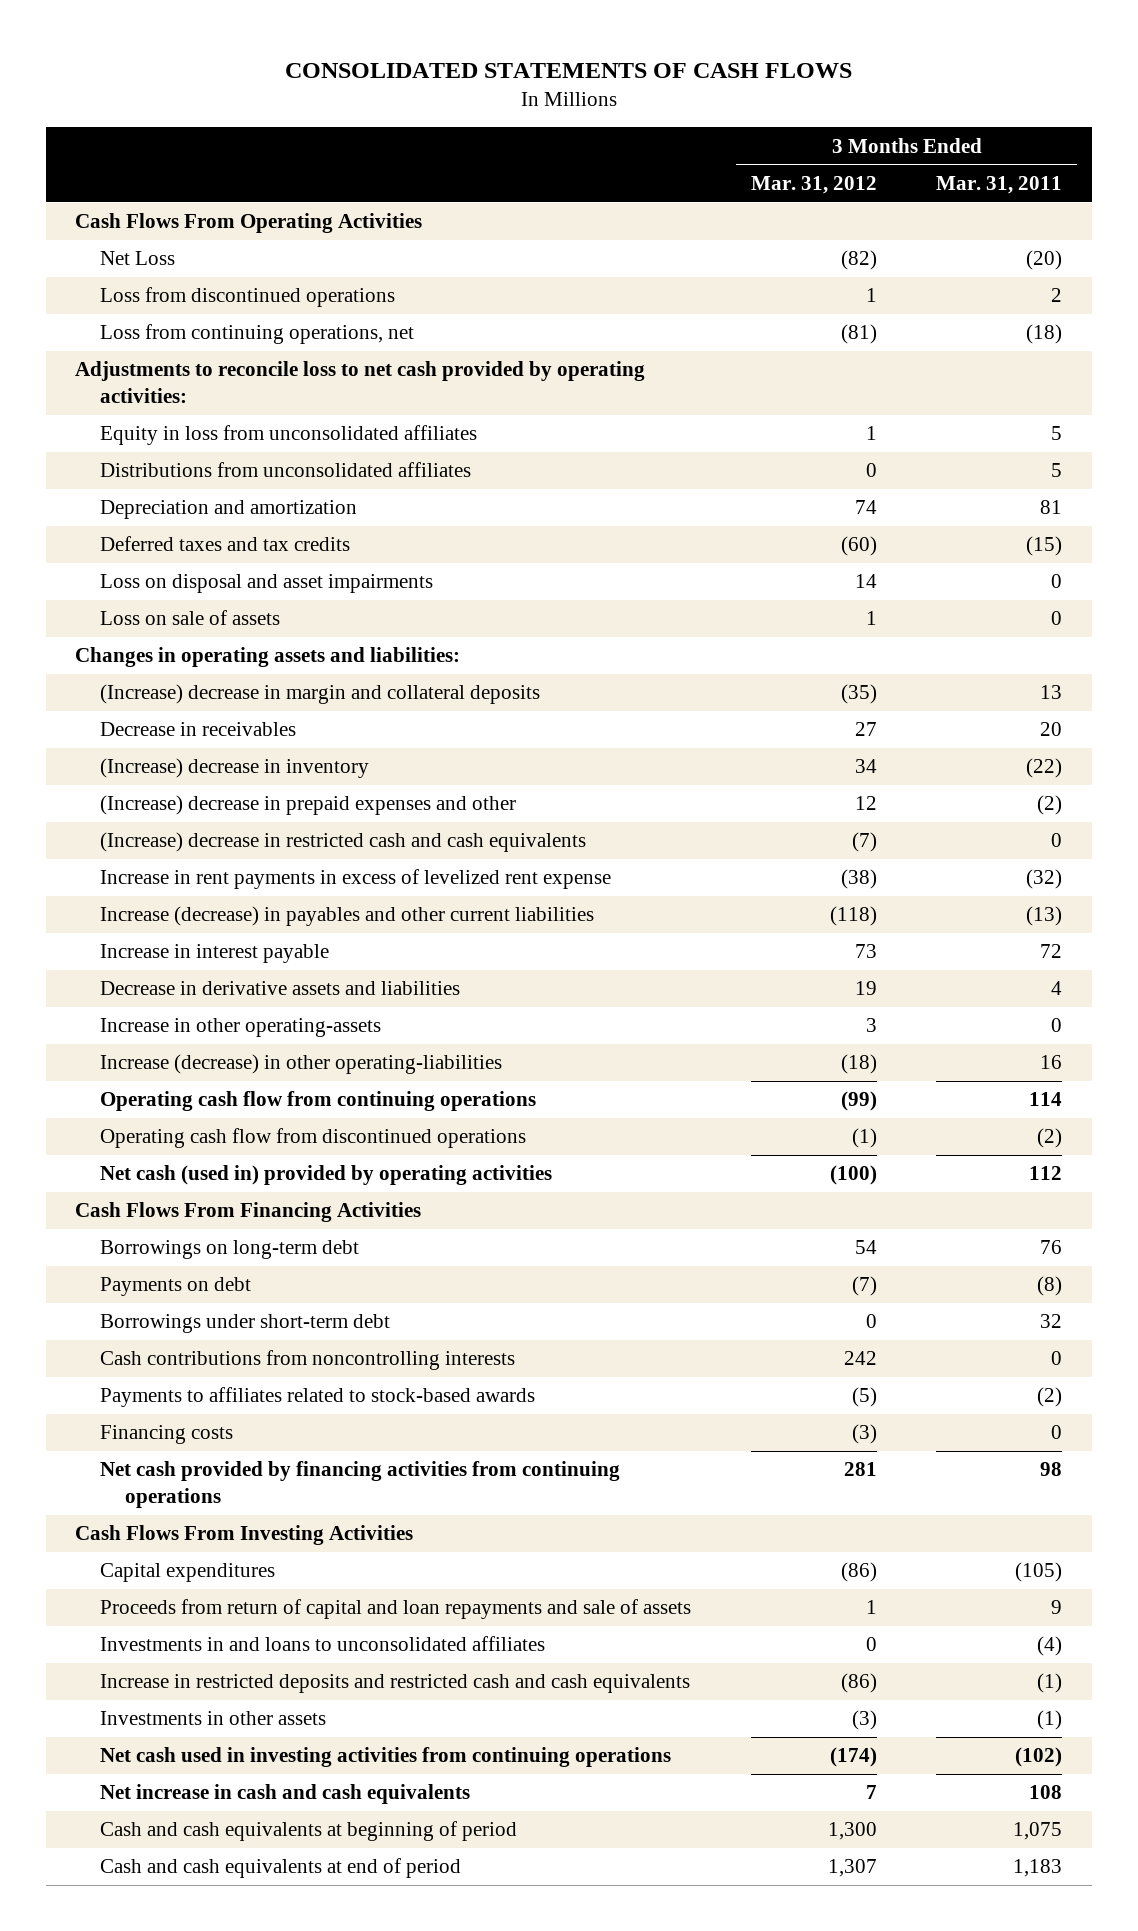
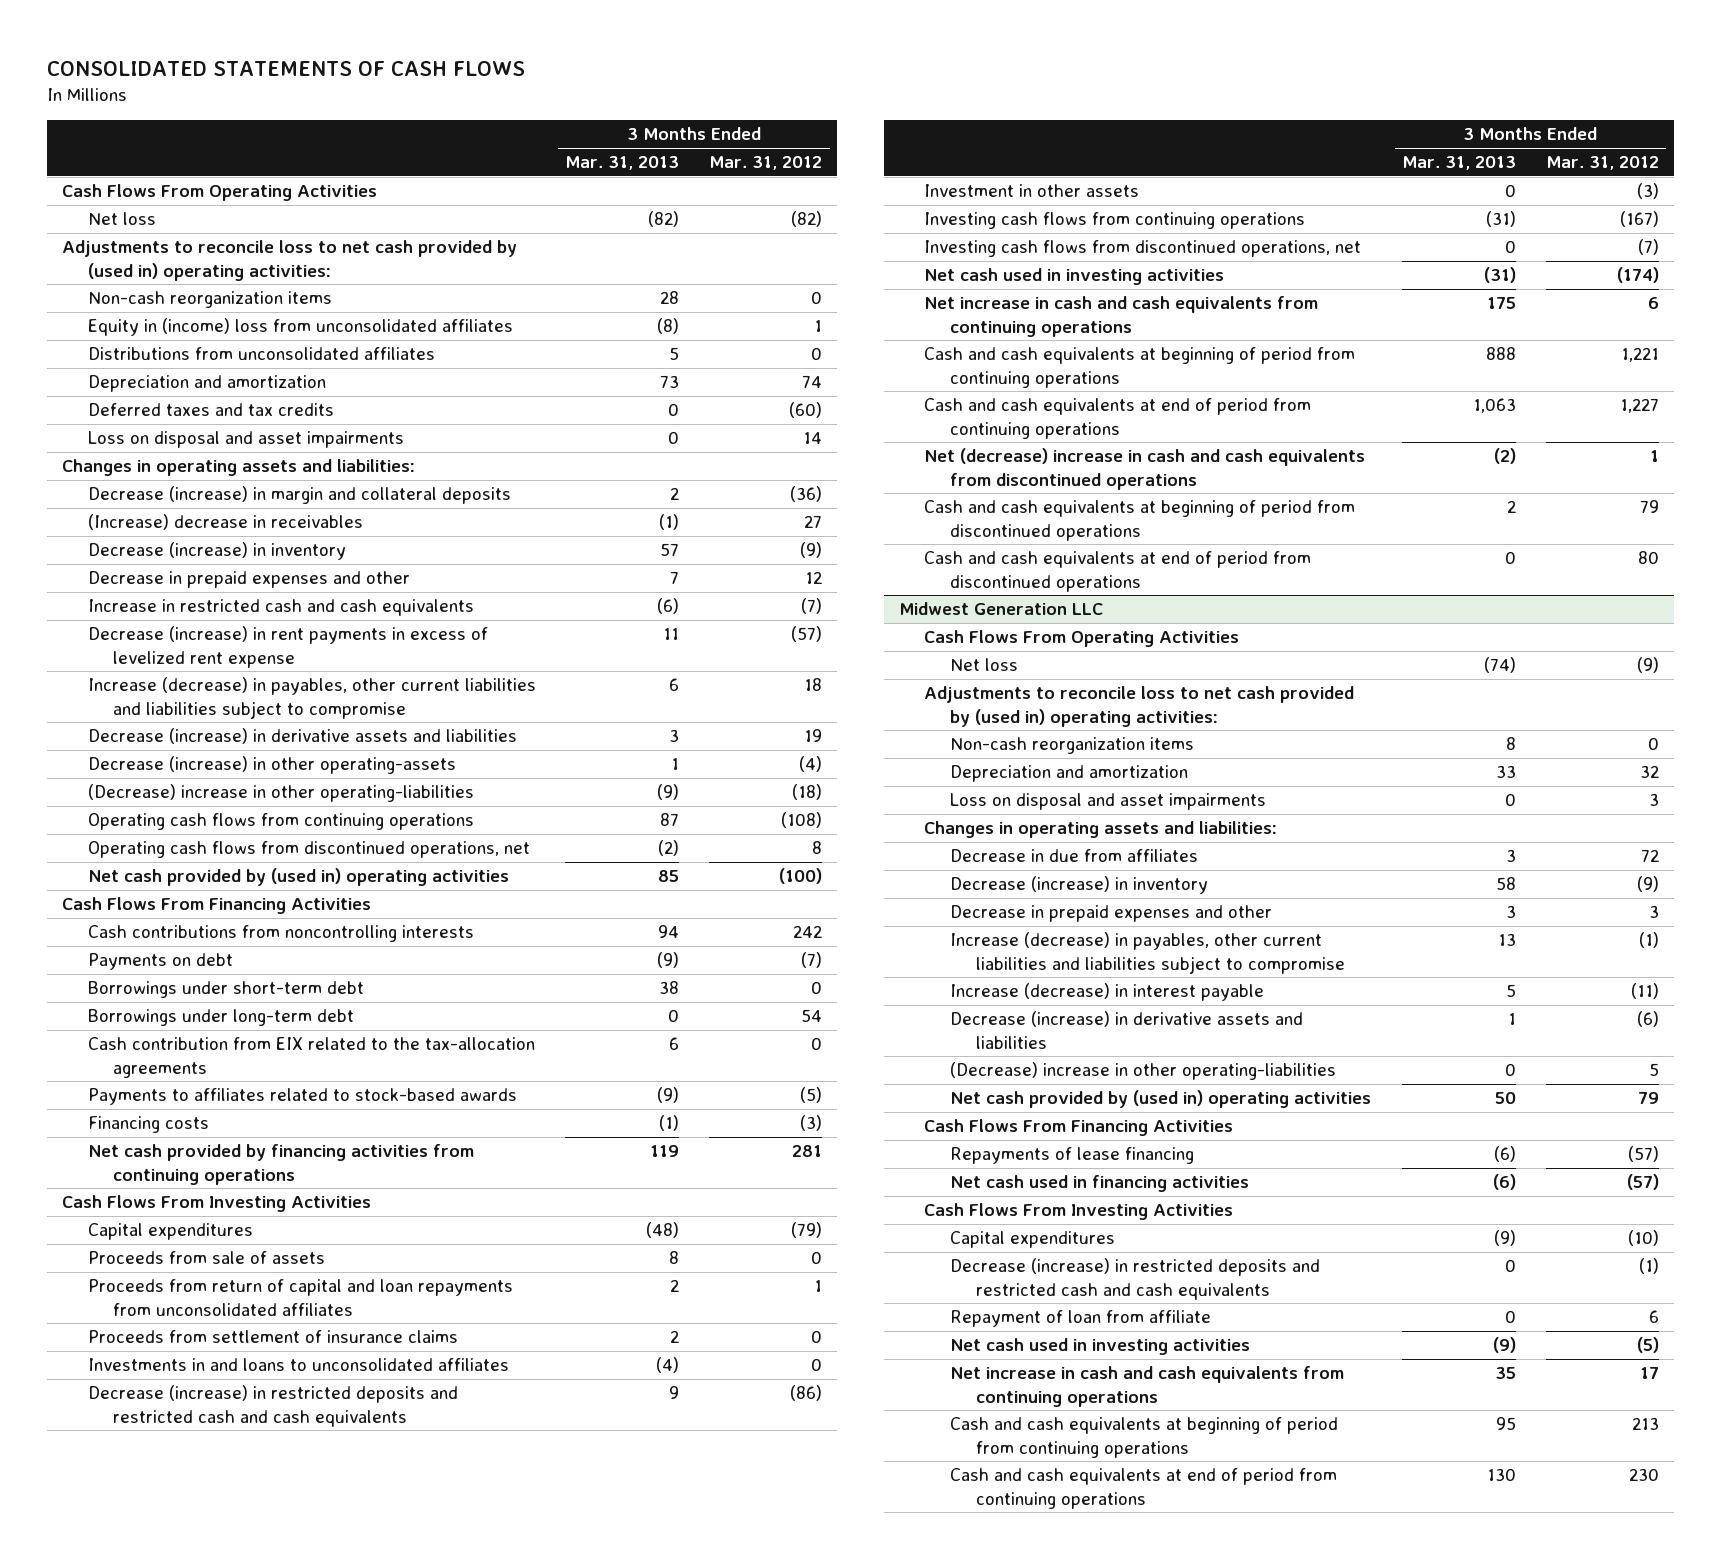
[936,176,1063,195] Mar. 31, 2011 -> none
none -> [565,156,680,171] Mar. 31, 2013
[100,287,396,308] Loss from discontinued operations -> none
[100,324,415,345] Loss from continuing operations, net -> none
[100,251,176,266] Net Loss -> [87,212,156,226] Net loss
[75,361,646,403] Adjustments to reconcile loss to net cash provided by operating activities: -> [61,240,517,281] Adjustments to reconcile loss to net cash provided by (used in) operating activities:
none -> [87,291,332,309] Non-cash reorganization items
[100,425,478,446] Equity in loss from unconsolidated affiliates -> [87,318,513,337] Equity in (income) loss from unconsolidated affiliates
[100,610,281,626] Loss on sale of assets -> none
[100,944,330,964] Increase in interest payable -> none
[100,684,541,705] (Increase) decrease in margin and collateral deposits -> [87,486,511,505] Decrease (increase) in margin and collateral deposits
[840,684,877,705] (35) -> [790,486,823,503] (36)
[100,722,297,737] Decrease in receivables -> [87,514,363,531] (Increase) decrease in receivables
[100,758,370,779] (Increase) decrease in inventory -> [87,542,346,561] Decrease (increase) in inventory
[854,759,877,774] 34 -> [800,542,823,559] (9)
[100,795,517,816] (Increase) decrease in prepaid expenses and other -> [87,571,410,589] Decrease in prepaid expenses and other
[100,832,587,853] (Increase) decrease in restricted cash and cash equivalents -> [87,599,474,617] Increase in restricted cash and cash equivalents
[100,869,612,890] Increase in rent payments in excess of levelized rent expense -> [87,626,488,668] Decrease (increase) in rent payments in excess of levelized rent expense
[840,869,877,890] (38) -> [791,626,823,643] (57)
[100,906,595,927] Increase (decrease) in payables and other current liabilities -> [87,677,536,719] Increase (decrease) in payables, other current liabilities and liabilities subject to compromise
[829,906,877,927] (118) -> [804,678,823,692] 18
[100,981,461,996] Decrease in derivative assets and liabilities -> [87,728,517,745] Decrease (increase) in derivative assets and liabilities
[100,1018,382,1038] Increase in other operating-assets -> [87,756,456,775] Decrease (increase) in other operating-assets
[865,1018,877,1033] 3 -> [799,756,823,773] (4)
[100,1054,503,1075] Increase (decrease) in other operating-liabilities -> [87,784,474,803] (Decrease) increase in other operating-liabilities
[100,1091,537,1112] Operating cash flow from continuing operations -> [87,813,474,831] Operating cash flows from continuing operations
[840,1091,877,1112] (99) -> [781,812,823,829] (108)
[100,1128,527,1149] Operating cash flow from discontinued operations -> [87,841,530,859] Operating cash flows from discontinued operations, net
[851,1128,877,1149] (1) -> [812,841,823,855] 8
[100,1165,553,1186] Net cash (used in) provided by operating activities -> [87,868,509,887] Net cash provided by (used in) operating activities
[100,1240,360,1260] Borrowings on long-term debt -> none
[100,1350,516,1371] Cash contributions from noncontrolling interests -> [87,925,474,943] Cash contributions from noncontrolling interests
none -> [87,1009,354,1027] Borrowings under long-term debt
none -> [87,1037,535,1078] Cash contribution from EIX related to the tax-allocation agreements
[840,1562,877,1583] (86) -> [791,1222,823,1239] (79)
none -> [87,1251,325,1265] Proceeds from sale of assets
[100,1599,692,1620] Proceeds from return of capital and loan repayments and sale of assets -> [87,1279,513,1316] Proceeds from return of capital and loan repayments from unconsolidated affiliates
none -> [87,1330,458,1344] Proceeds from settlement of insurance claims
[100,1674,691,1694] Increase in restricted deposits and restricted cash and cash equivalents -> [87,1385,458,1427] Decrease (increase) in restricted deposits and restricted cash and cash equivalents
[100,1711,327,1726] Investments in other assets -> [924,184,1140,198] Investment in other assets
[100,1747,672,1768] Net cash used in investing activities from continuing operations -> [924,212,1306,230] Investing cash flows from continuing operations
[829,1747,877,1768] (174) -> [1619,211,1659,228] (167)
none -> [924,240,1362,258] Investing cash flows from discontinued operations, net
none -> [924,268,1225,286] Net cash used in investing activities
[100,1784,471,1805] Net increase in cash and cash equivalents -> [924,296,1319,337] Net increase in cash and cash equivalents from continuing operations
[865,1785,877,1800] 7 -> [1647,297,1659,310] 6
[100,1821,518,1842] Cash and cash equivalents at beginning of period -> [924,347,1356,388] Cash and cash equivalents at beginning of period from continuing operations
[827,1822,877,1841] 1,300 -> [1620,347,1659,363] 1,221
[100,1858,462,1879] Cash and cash equivalents at end of period -> [924,398,1312,439] Cash and cash equivalents at end of period from continuing operations
[827,1859,877,1878] 1,307 -> [1619,398,1659,414] 1,227
none -> [924,448,1366,490] Net (decrease) increase in cash and cash equivalents from discontinued operations
none -> [924,500,1356,541] Cash and cash equivalents at beginning of period from discontinued operations
none -> [924,551,1312,592] Cash and cash equivalents at end of period from discontinued operations
none -> [898,602,1103,616] Midwest Generation LLC
none -> [924,630,1240,648] Cash Flows From Operating Activities
none -> [950,658,1019,672] Net loss
none -> [924,686,1355,727] Adjustments to reconcile loss to net cash provided by (used in) operating activities:
none -> [950,737,1195,755] Non-cash reorganization items
none -> [950,765,1189,783] Depreciation and amortization
none -> [950,793,1267,811] Loss on disposal and asset impairments
none -> [924,821,1278,839] Changes in operating assets and liabilities:
none -> [950,849,1199,863] Decrease in due from affiliates
none -> [950,876,1209,895] Decrease (increase) in inventory
none -> [950,905,1273,923] Decrease in prepaid expenses and other
none -> [950,932,1345,974] Increase (decrease) in payables, other current liabilities and liabilities subject to compromise
none -> [950,983,1265,1002] Increase (decrease) in interest payable
none -> [950,1011,1304,1049] Decrease (increase) in derivative assets and liabilities
none -> [950,1062,1337,1081] (Decrease) increase in other operating-liabilities
none -> [950,1090,1372,1109] Net cash provided by (used in) operating activities
none -> [924,1119,1234,1137] Cash Flows From Financing Activities
none -> [950,1147,1195,1165] Repayments of lease financing
none -> [950,1175,1250,1193] Net cash used in financing activities
none -> [924,1203,1234,1221] Cash Flows From Investing Activities
none -> [950,1231,1116,1249] Capital expenditures
none -> [950,1258,1321,1300] Decrease (increase) in restricted deposits and restricted cash and cash equivalents
none -> [950,1310,1212,1328] Repayment of loan from affiliate
none -> [950,1338,1251,1356] Net cash used in investing activities
none -> [950,1366,1345,1407] Net increase in cash and cash equivalents from continuing operations
none -> [950,1417,1339,1458] Cash and cash equivalents at beginning of period from continuing operations
none -> [950,1468,1338,1509] Cash and cash equivalents at end of period from continuing operations

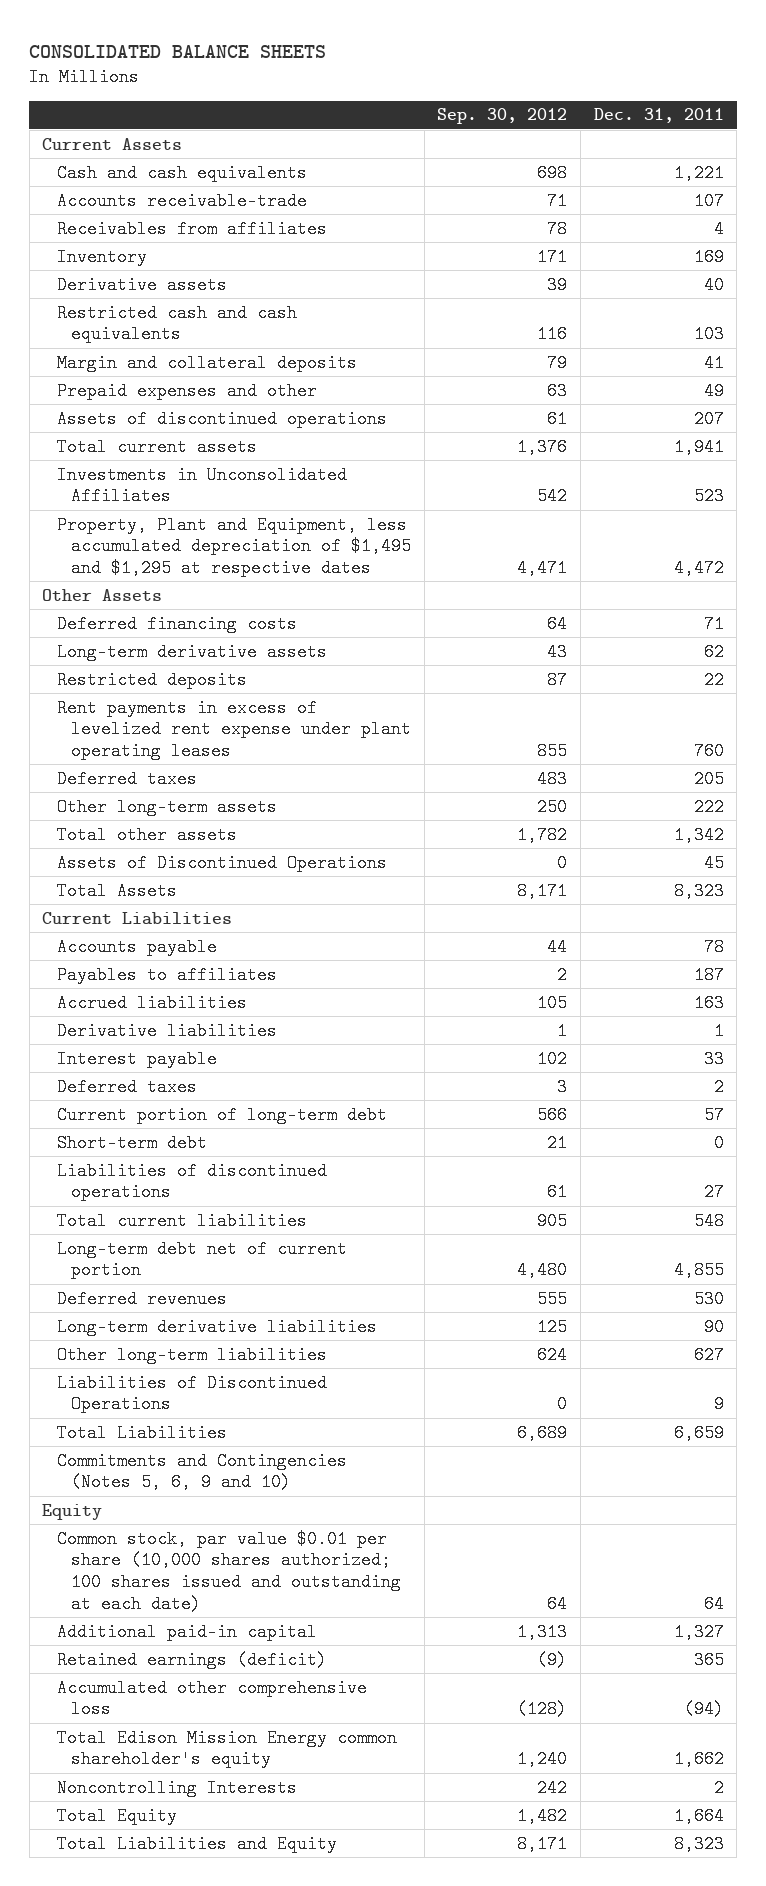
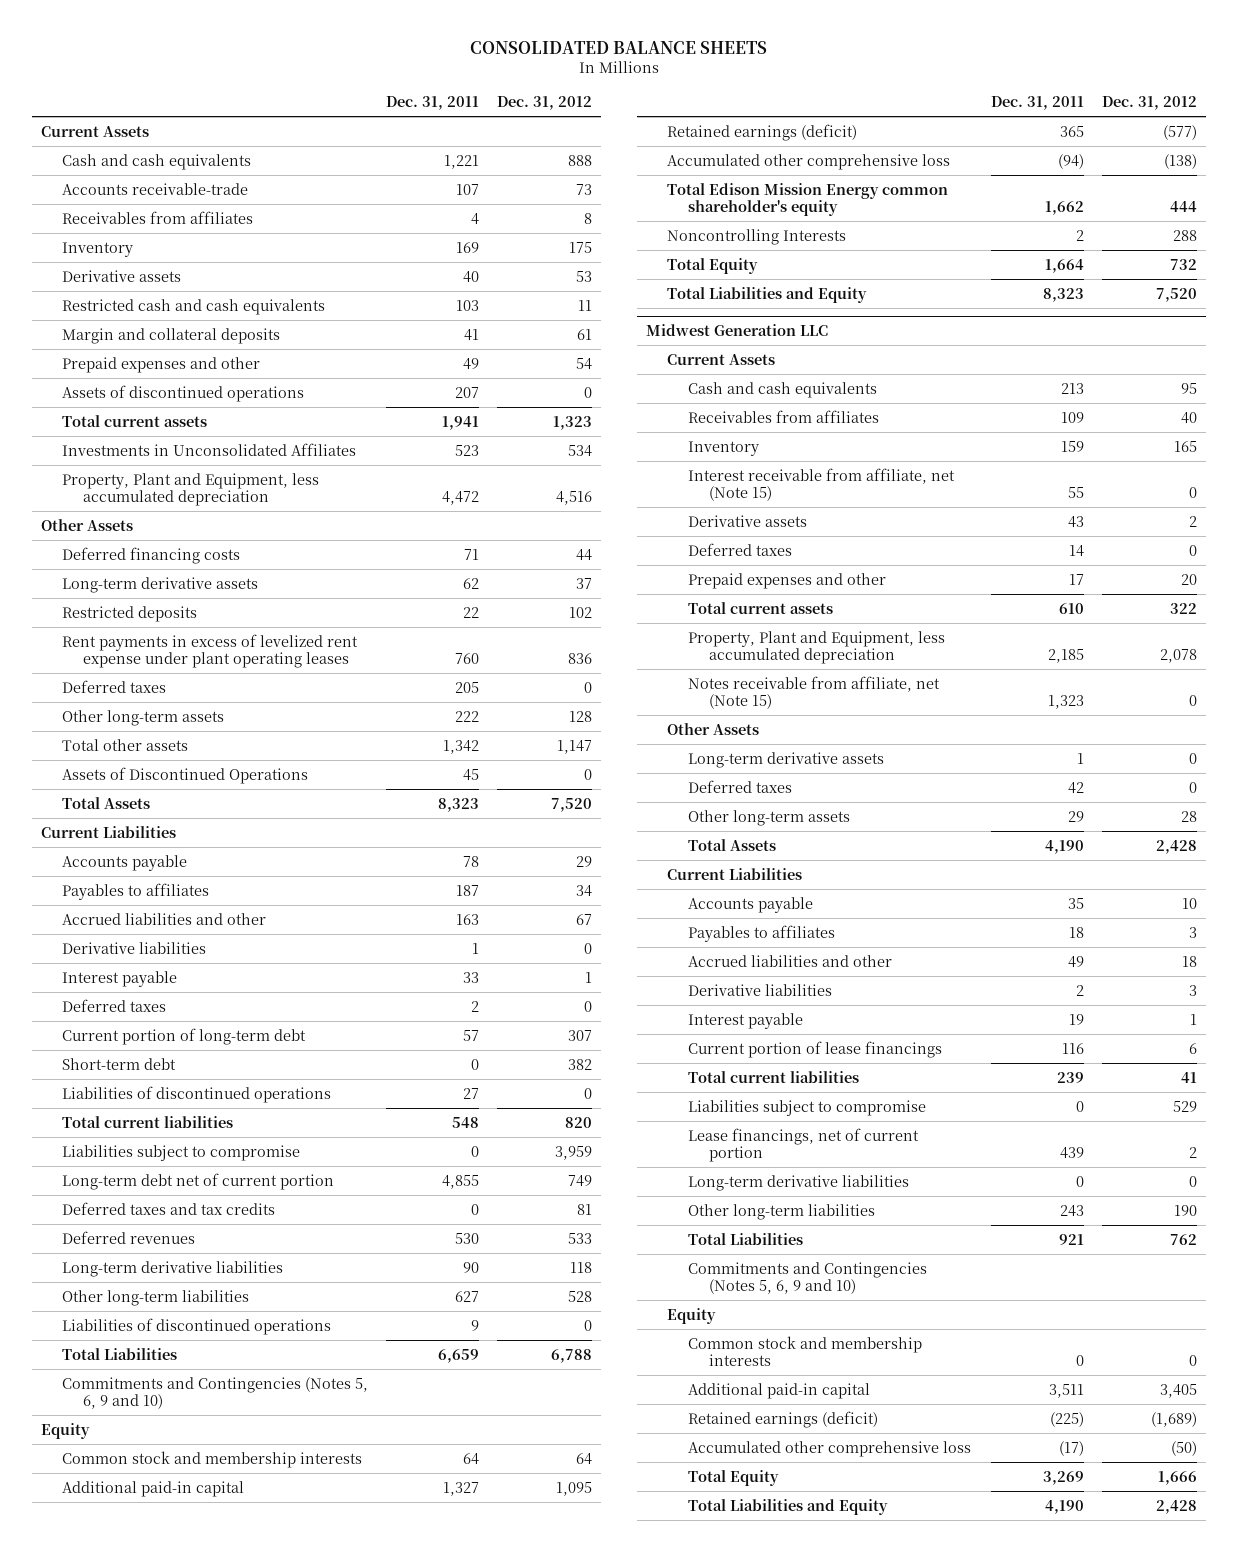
[437,108,568,125] Sep. 30, 2012 -> none
none -> [496,96,592,111] Dec. 31, 2012
[56,515,412,578] Property, Plant and Equipment, less accumulated depreciation of $1,495 and $1,295 at respective dates -> [61,472,319,506] Property, Plant and Equipment, less accumulated depreciation
[56,993,247,1012] Accrued liabilities -> [61,912,266,925] Accrued liabilities and other
none -> [61,1144,300,1161] Liabilities subject to compromise
none -> [61,1201,275,1215] Deferred taxes and tax credits
[56,1373,327,1414] Liabilities of Discontinued Operations -> [61,1317,331,1335] Liabilities of discontinued operations
[56,1529,402,1613] Common stock, par value $0.01 per share (10,000 shares authorized; 100 shares issued and outstanding at each date) -> [61,1450,362,1468] Common stock and membership interests
none -> [645,324,828,337] Midwest Generation LLC
none -> [666,353,775,365] Current Assets
none -> [687,381,877,398] Cash and cash equivalents
none -> [687,409,879,423] Receivables from affiliates
none -> [687,440,759,456] Inventory
none -> [687,467,955,501] Interest receivable from affiliate, net (Note 15)
none -> [687,514,807,527] Derivative assets
none -> [687,542,792,556] Deferred taxes
none -> [687,572,886,589] Prepaid expenses and other
none -> [687,601,833,614] Total current assets
none -> [687,630,945,664] Property, Plant and Equipment, less accumulated depreciation
none -> [687,675,940,709] Notes receivable from affiliate, net (Note 15)
none -> [666,722,759,735] Other Assets
none -> [687,751,884,768] Long-term derivative assets
none -> [687,779,792,793] Deferred taxes
none -> [687,809,850,826] Other long-term assets
none -> [687,838,776,851] Total Assets
none -> [666,867,802,880] Current Liabilities
none -> [687,896,813,913] Accounts payable
none -> [687,924,835,942] Payables to affiliates
none -> [687,954,892,967] Accrued liabilities and other
none -> [687,983,832,996] Derivative liabilities
none -> [687,1012,803,1029] Interest payable
none -> [687,1040,942,1058] Current portion of lease financings
none -> [687,1070,859,1083] Total current liabilities
none -> [687,1099,926,1116] Liabilities subject to compromise
none -> [687,1127,919,1162] Lease financings, net of current portion
none -> [687,1174,909,1191] Long-term derivative liabilities
none -> [687,1203,875,1220] Other long-term liabilities
none -> [687,1232,803,1245] Total Liabilities
none -> [687,1261,927,1294] Commitments and Contingencies (Notes 5, 6, 9 and 10)
none -> [666,1307,716,1324] Equity
none -> [687,1335,922,1366] Common stock and membership interests
none -> [687,1382,870,1399] Additional paid-in capital
none -> [687,1410,878,1428] Retained earnings (deficit)
none -> [687,1440,971,1457] Accumulated other comprehensive loss
none -> [687,1469,779,1486] Total Equity
none -> [687,1498,888,1515] Total Liabilities and Equity

